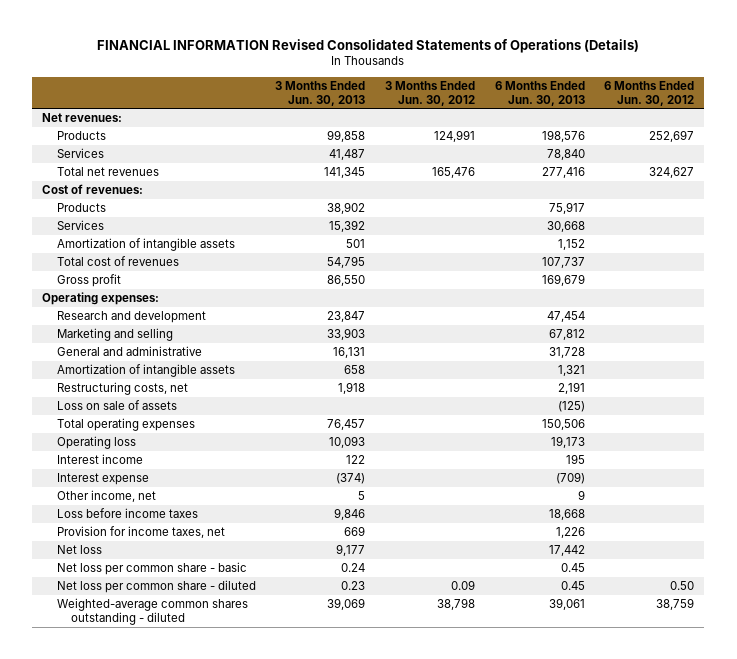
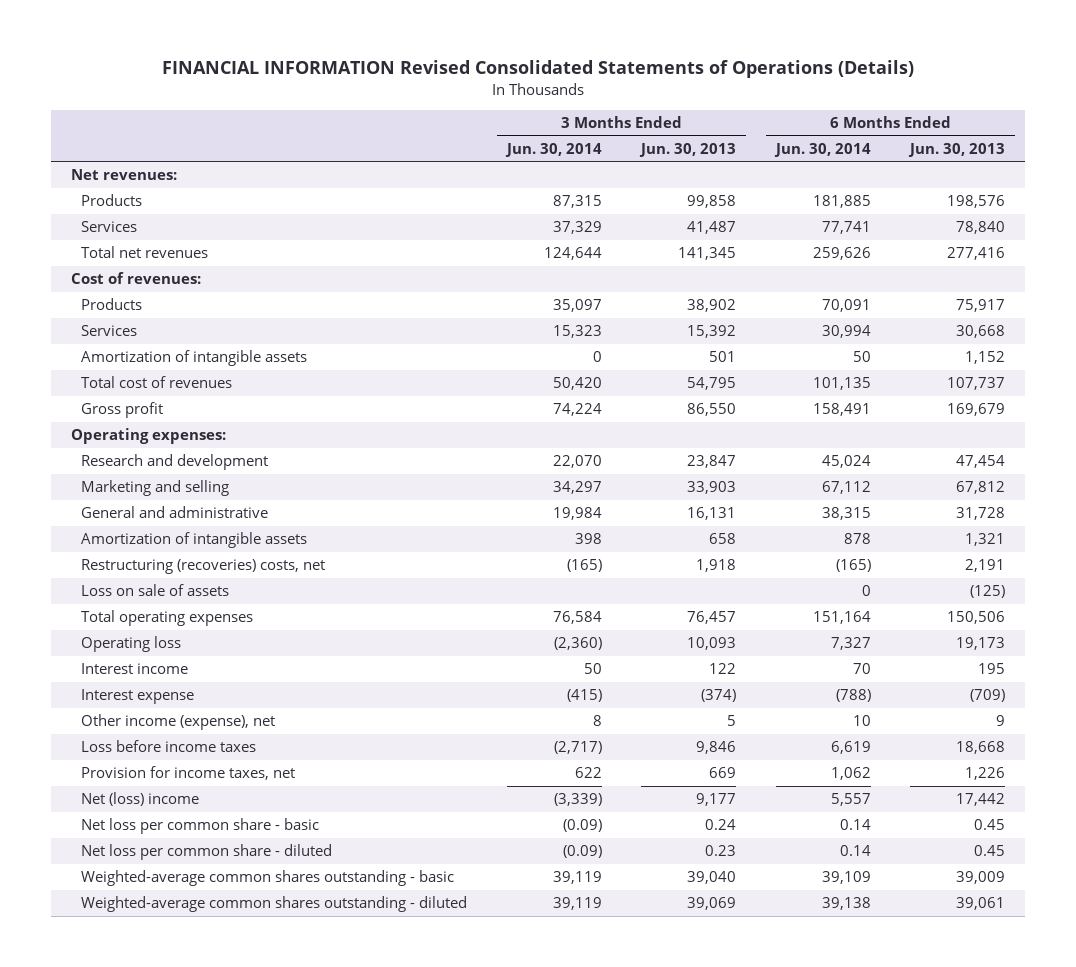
[384,80,475,106] 3 Months Ended Jun. 30, 2012 -> none
[604,80,695,106] 6 Months Ended Jun. 30, 2012 -> none
none -> [504,142,602,157] Jun. 30, 2014
none -> [773,142,871,157] Jun. 30, 2014
[56,381,188,395] Restructuring costs, net -> [81,559,326,575] Restructuring (recoveries) costs, net
[56,489,156,502] Other income, net -> [81,714,276,731] Other income (expense), net
[56,544,102,554] Net loss -> [81,792,200,807] Net (loss) income
none -> [81,870,455,887] Weighted-average common shares outstanding - basic

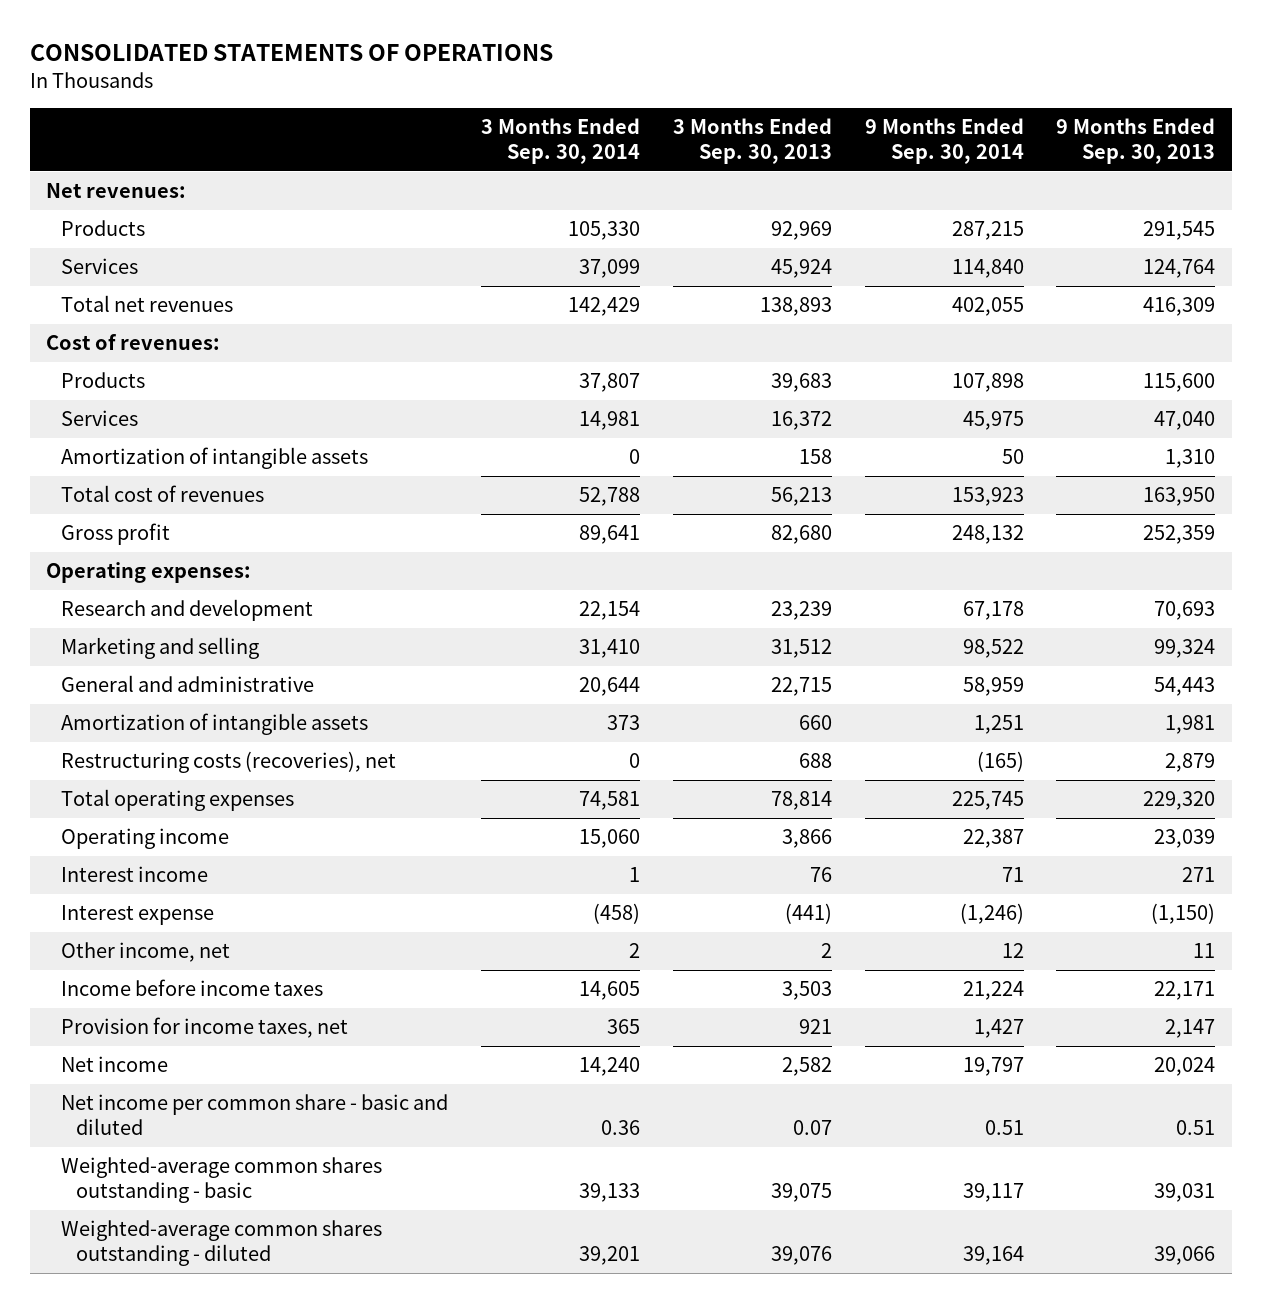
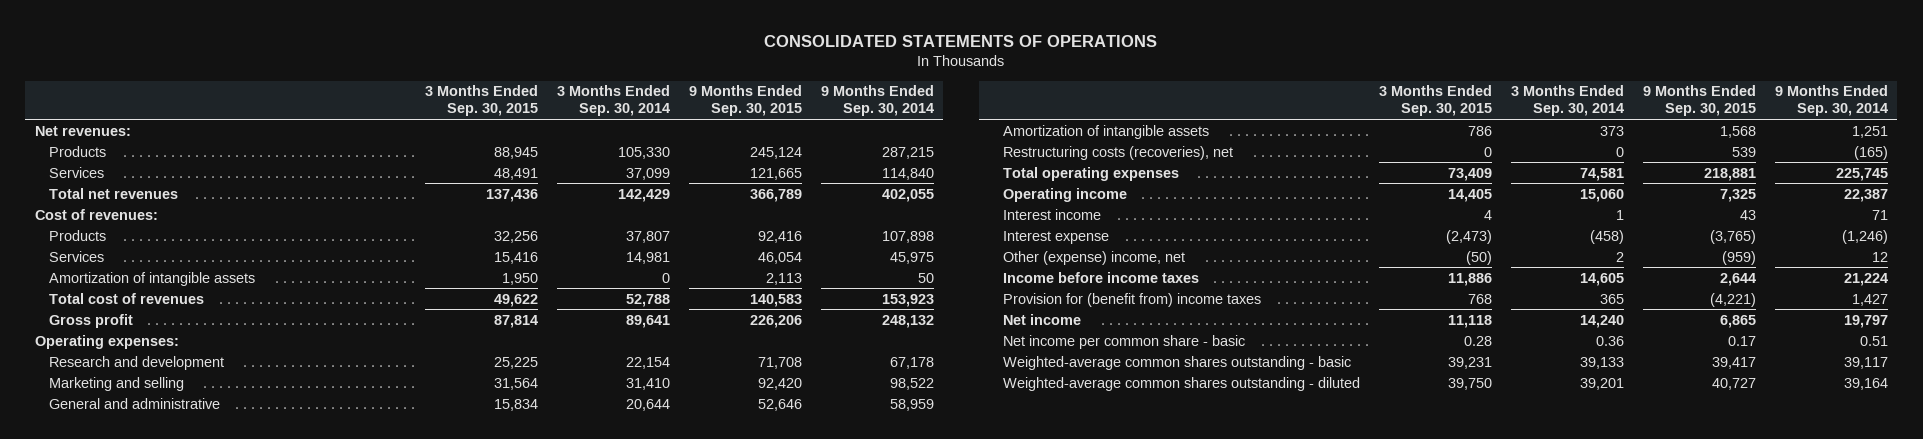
[672,118,832,164] 3 Months Ended Sep. 30, 2013 -> none
[1056,118,1216,164] 9 Months Ended Sep. 30, 2013 -> none
none -> [424,85,538,117] 3 Months Ended Sep. 30, 2015
none -> [688,85,802,117] 9 Months Ended Sep. 30, 2015
[60,942,230,963] Other income, net -> [1002,250,1185,265] Other (expense) income, net
[60,1017,348,1039] Provision for income taxes, net -> [1002,292,1261,307] Provision for (benefit from) income taxes
[60,1094,448,1136] Net income per common share - basic and diluted -> [1002,334,1245,349] Net income per common share - basic

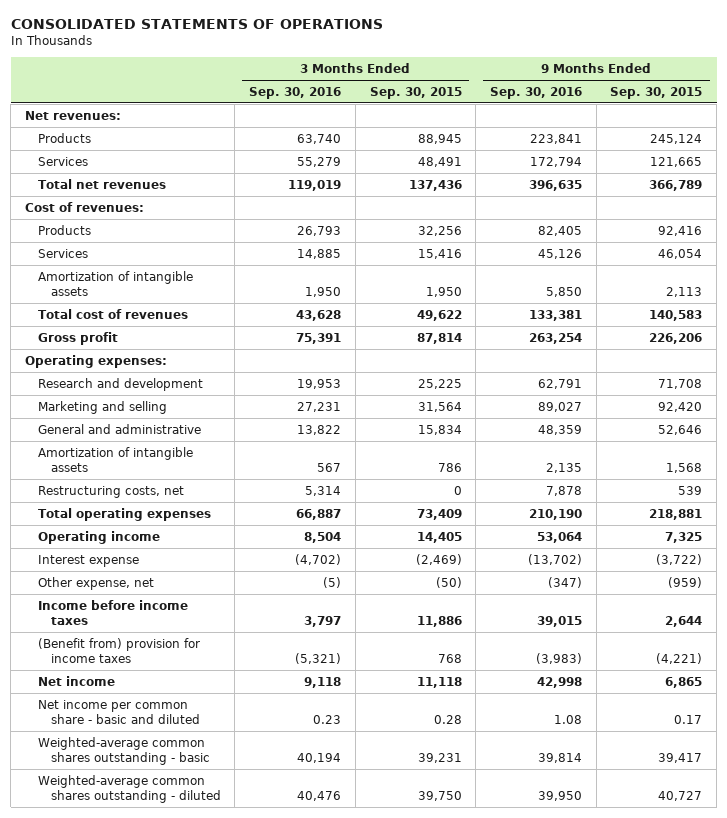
[556,85,670,117] 3 Months Ended Sep. 30, 2014 -> none
[820,85,934,117] 9 Months Ended Sep. 30, 2014 -> none
none -> [249,86,342,99] Sep. 30, 2016
none -> [490,86,583,99] Sep. 30, 2016
[1002,145,1233,160] Restructuring costs (recoveries), net -> [37,485,184,498] Restructuring costs, net
[1002,208,1101,220] Interest income -> none
[1445,229,1492,244] (2,473) -> [415,553,462,565] (2,469)
[1709,229,1756,244] (3,765) -> [656,553,703,565] (3,722)
[1002,250,1185,265] Other (expense) income, net -> [37,576,154,590] Other expense, net
[1002,292,1261,307] Provision for (benefit from) income taxes -> [37,637,200,664] (Benefit from) provision for income taxes
[1002,334,1245,349] Net income per common share - basic -> [37,699,200,725] Net income per common share - basic and diluted

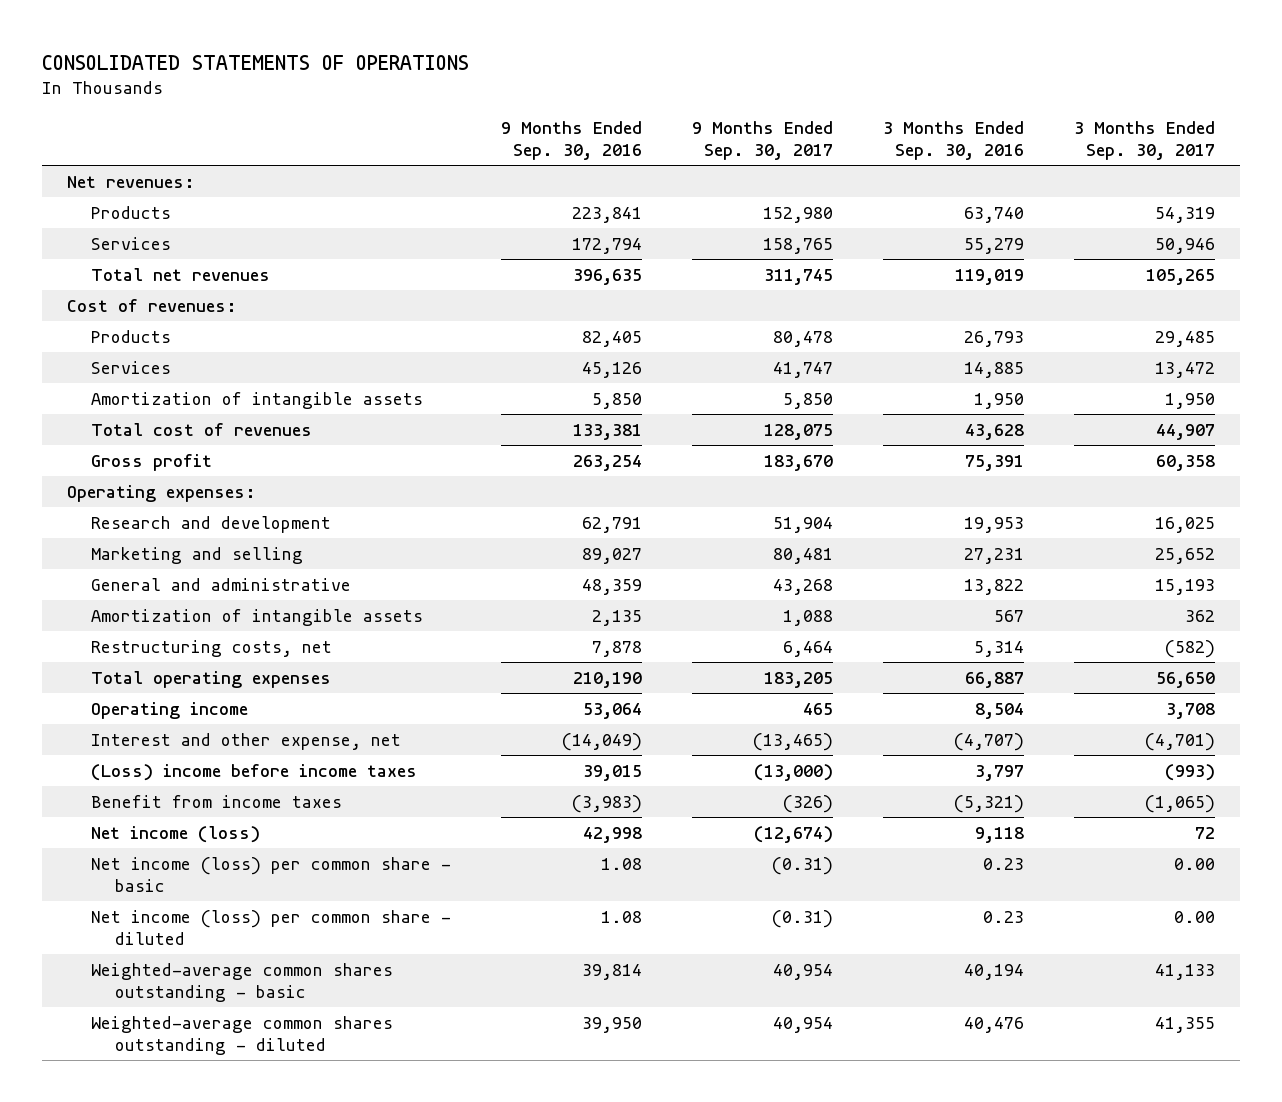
[369,86,462,99] Sep. 30, 2015 -> none
[610,86,703,99] Sep. 30, 2015 -> none
none -> [691,120,833,160] 9 Months Ended Sep. 30, 2017
none -> [1073,120,1215,160] 3 Months Ended Sep. 30, 2017
[37,576,154,590] Other expense, net -> none
[37,554,139,567] Interest expense -> [91,732,402,750] Interest and other expense, net
[295,553,342,565] (4,702) -> [953,732,1024,751] (4,707)
[528,553,583,565] (13,702) -> [562,732,643,751] (14,049)
[37,599,188,626] Income before income taxes -> [91,763,418,781] (Loss) income before income taxes
[37,637,200,664] (Benefit from) provision for income taxes -> [91,794,343,808] Benefit from income taxes
[37,675,115,686] Net income -> [91,825,261,843] Net income (loss)
[37,699,200,725] Net income per common share - basic and diluted -> [91,856,452,892] Net income (loss) per common share - basic
none -> [91,909,452,945] Net income (loss) per common share - diluted

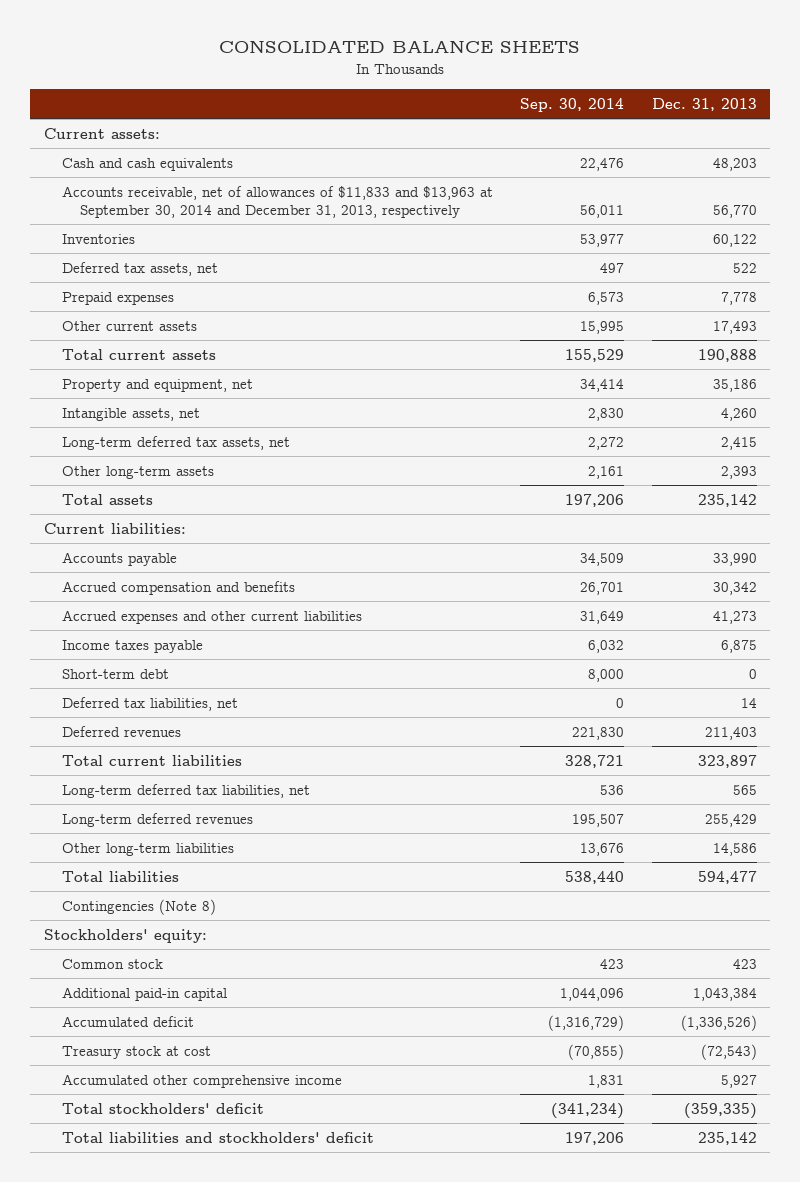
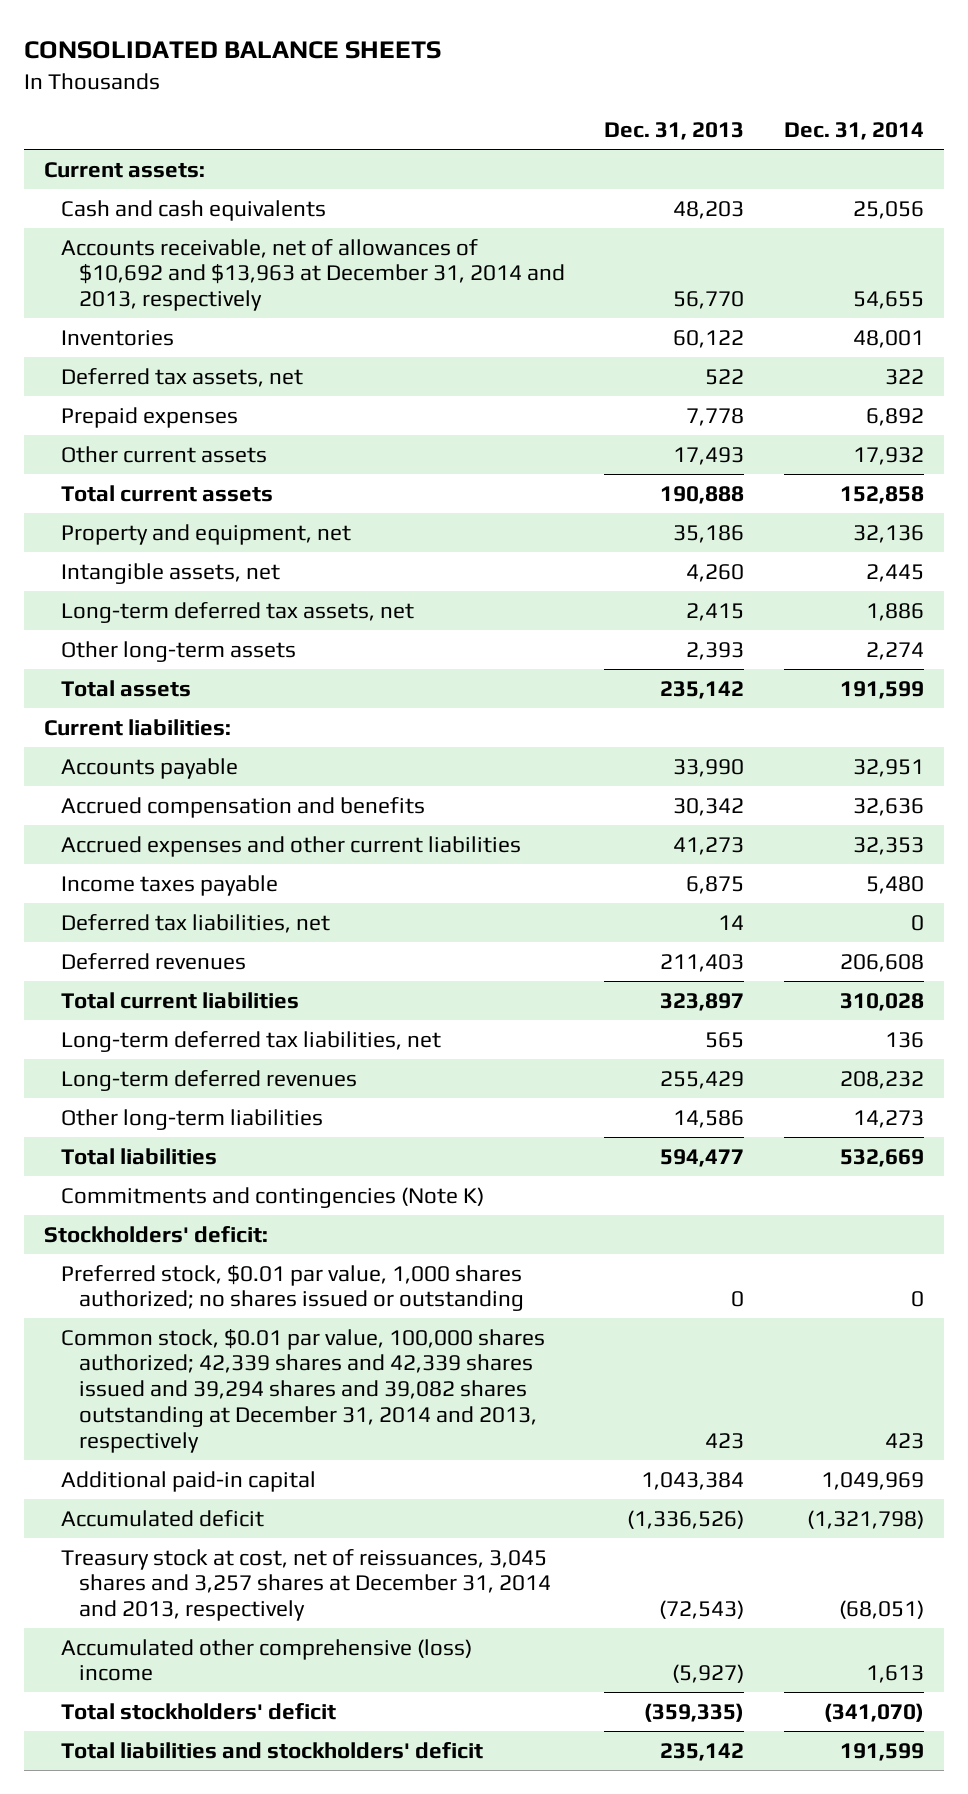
[520,97,625,112] Sep. 30, 2014 -> none
none -> [783,122,924,141] Dec. 31, 2014
[62,185,494,218] Accounts receivable, net of allowances of $11,833 and $13,963 at September 30, 2014 and December 31, 2013, respectively -> [61,238,565,312] Accounts receivable, net of allowances of $10,692 and $13,963 at December 31, 2014 and 2013, respectively
[62,668,170,679] Short-term debt -> none
[62,898,217,915] Contingencies (Note 8) -> [61,1186,485,1208] Commitments and contingencies (Note K)
[43,928,207,943] Stockholders' equity: -> [43,1225,268,1243] Stockholders' deficit:
none -> [61,1264,524,1312] Preferred stock, $0.01 par value, 1,000 shares authorized; no shares issued or outstanding
[62,958,164,969] Common stock -> [61,1328,546,1453] Common stock, $0.01 par value, 100,000 shares authorized; 42,339 shares and 42,339 shares issued and 39,294 shares and 39,082 shares outstanding at December 31, 2014 and 2013, respectively
[62,1045,212,1059] Treasury stock at cost -> [61,1548,551,1622] Treasury stock at cost, net of reissuances, 3,045 shares and 3,257 shares at December 31, 2014 and 2013, respectively
[62,1073,343,1088] Accumulated other comprehensive income -> [61,1638,473,1682] Accumulated other comprehensive (loss) income
[720,1074,757,1088] 5,927 -> [672,1664,745,1684] (5,927)

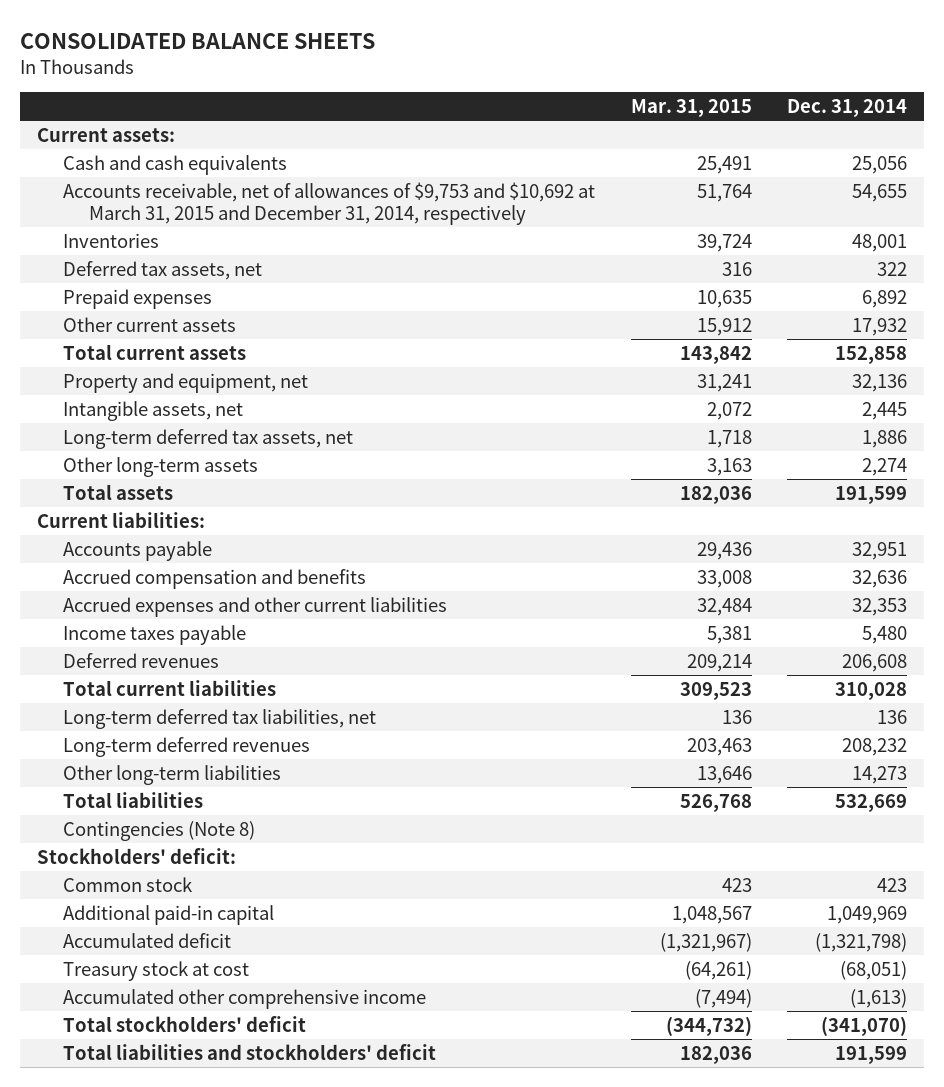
[604,122,745,141] Dec. 31, 2013 -> none
none -> [630,98,752,117] Mar. 31, 2015
[61,238,565,312] Accounts receivable, net of allowances of $10,692 and $13,963 at December 31, 2014 and 2013, respectively -> [63,181,596,225] Accounts receivable, net of allowances of $9,753 and $10,692 at March 31, 2015 and December 31, 2014, respectively
[61,913,331,933] Deferred tax liabilities, net -> none
[61,1186,485,1208] Commitments and contingencies (Note K) -> [63,820,256,841] Contingencies (Note 8)
[61,1264,524,1312] Preferred stock, $0.01 par value, 1,000 shares authorized; no shares issued or outstanding -> none
[61,1328,546,1453] Common stock, $0.01 par value, 100,000 shares authorized; 42,339 shares and 42,339 shares issued and 39,294 shares and 39,082 shares outstanding at December 31, 2014 and 2013, respectively -> [63,876,194,892] Common stock
[61,1548,551,1622] Treasury stock at cost, net of reissuances, 3,045 shares and 3,257 shares at December 31, 2014 and 2013, respectively -> [63,960,250,981] Treasury stock at cost
[61,1638,473,1682] Accumulated other comprehensive (loss) income -> [63,988,427,1009] Accumulated other comprehensive income
[865,1665,924,1684] 1,613 -> [849,988,907,1008] (1,613)

